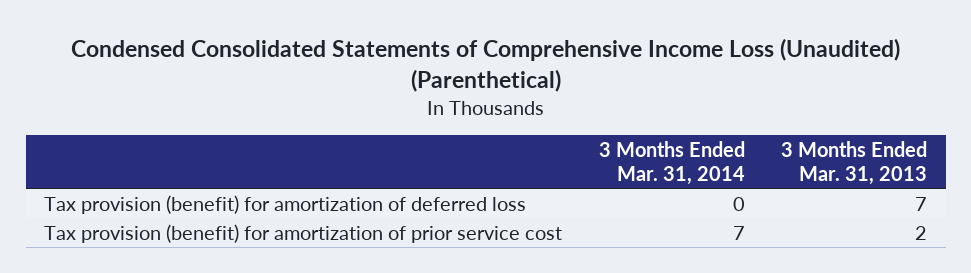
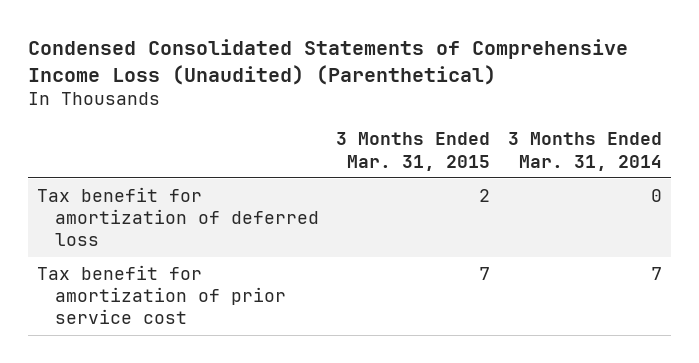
[781,140,928,186] 3 Months Ended Mar. 31, 2013 -> none
none -> [336,132,491,171] 3 Months Ended Mar. 31, 2015
[43,194,526,214] Tax provision (benefit) for amortization of deferred loss -> [37,186,319,247] Tax benefit for amortization of deferred loss
[43,223,562,243] Tax provision (benefit) for amortization of prior service cost -> [37,264,286,325] Tax benefit for amortization of prior service cost

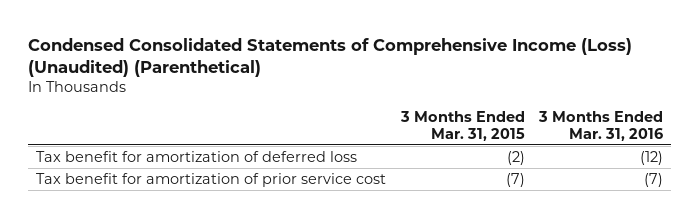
[28,39,629,86] Condensed Consolidated Statements of Comprehensive Income Loss (Unaudited) (Parenthetical) -> [28,37,633,77] Condensed Consolidated Statements of Comprehensive Income (Loss) (Unaudited) (Parenthetical)
[508,132,663,171] 3 Months Ended Mar. 31, 2014 -> none
none -> [538,111,664,142] 3 Months Ended Mar. 31, 2016
[479,188,491,202] 2 -> [506,150,525,165] (2)
[479,266,491,280] 7 -> [505,172,525,187] (7)

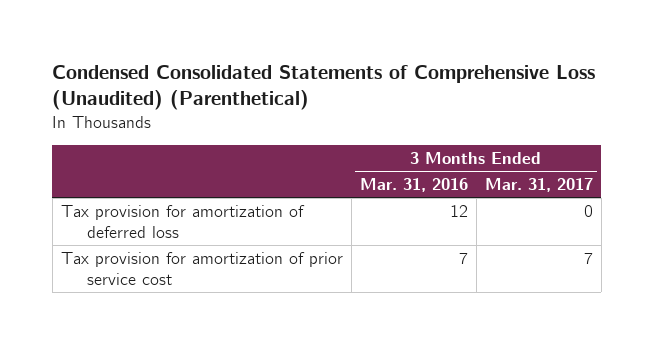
[28,37,633,77] Condensed Consolidated Statements of Comprehensive Income (Loss) (Unaudited) (Parenthetical) -> [52,64,596,111] Condensed Consolidated Statements of Comprehensive Loss (Unaudited) (Parenthetical)
[399,111,525,142] 3 Months Ended Mar. 31, 2015 -> none
none -> [484,178,593,193] Mar. 31, 2017
[35,150,357,162] Tax benefit for amortization of deferred loss -> [60,204,305,238] Tax provision for amortization of deferred loss
[640,150,664,165] (12) -> [449,204,468,217] 12
[35,172,386,187] Tax benefit for amortization of prior service cost -> [60,251,343,285] Tax provision for amortization of prior service cost
[644,172,664,187] (7) -> [458,252,468,264] 7

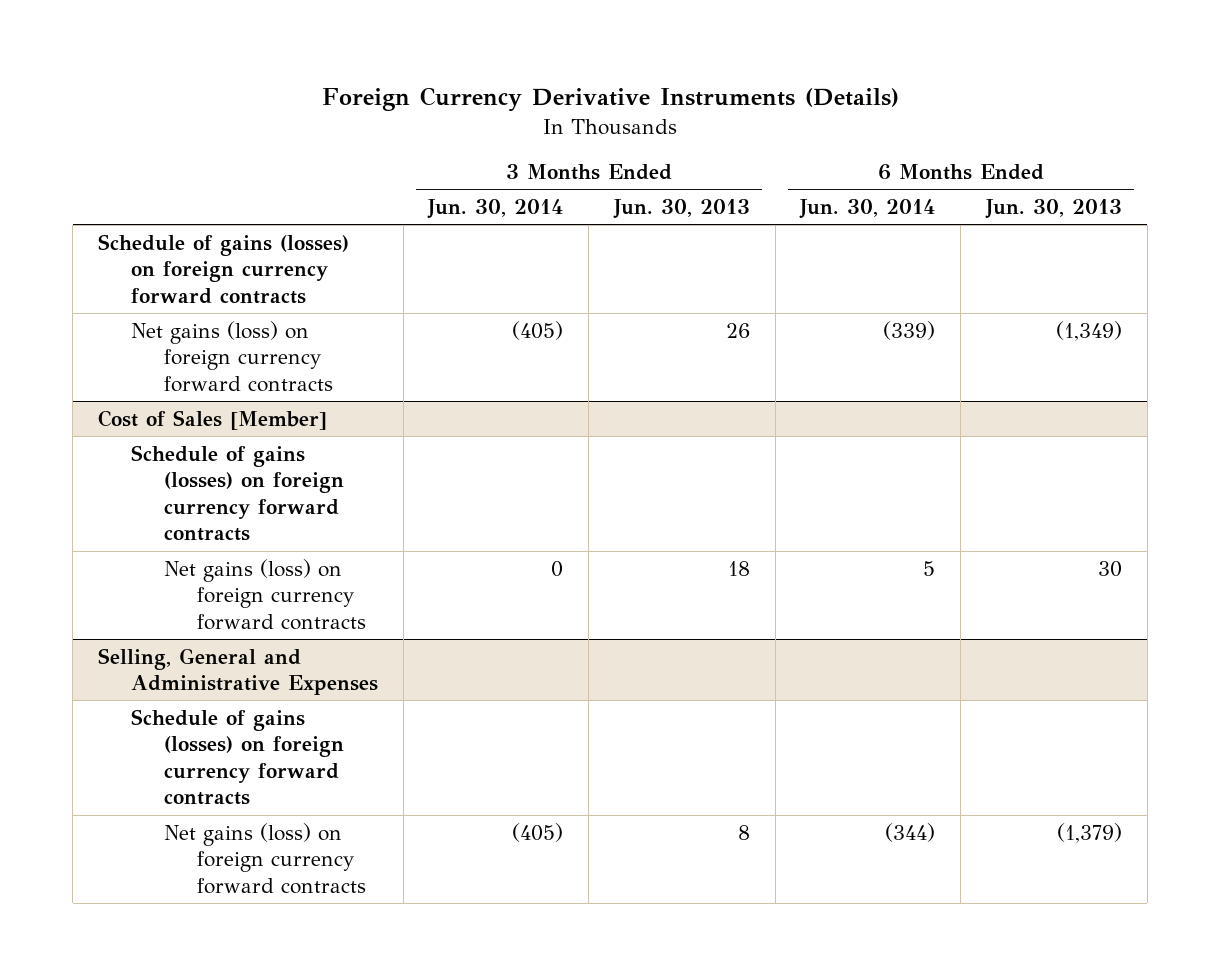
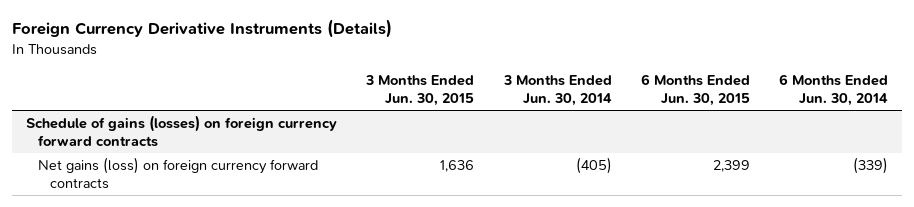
[612,199,750,220] Jun. 30, 2013 -> none
[984,199,1122,220] Jun. 30, 2013 -> none
none -> [365,74,475,107] 3 Months Ended Jun. 30, 2015
none -> [640,73,750,107] 6 Months Ended Jun. 30, 2015
[98,409,328,430] Cost of Sales [Member] -> none
[130,444,344,542] Schedule of gains (losses) on foreign currency forward contracts -> none
[163,558,366,630] Net gains (loss) on foreign currency forward contracts -> none
[98,647,378,696] Selling, General and Administrative Expenses -> none
[130,708,344,806] Schedule of gains (losses) on foreign currency forward contracts -> none
[163,822,366,894] Net gains (loss) on foreign currency forward contracts -> none

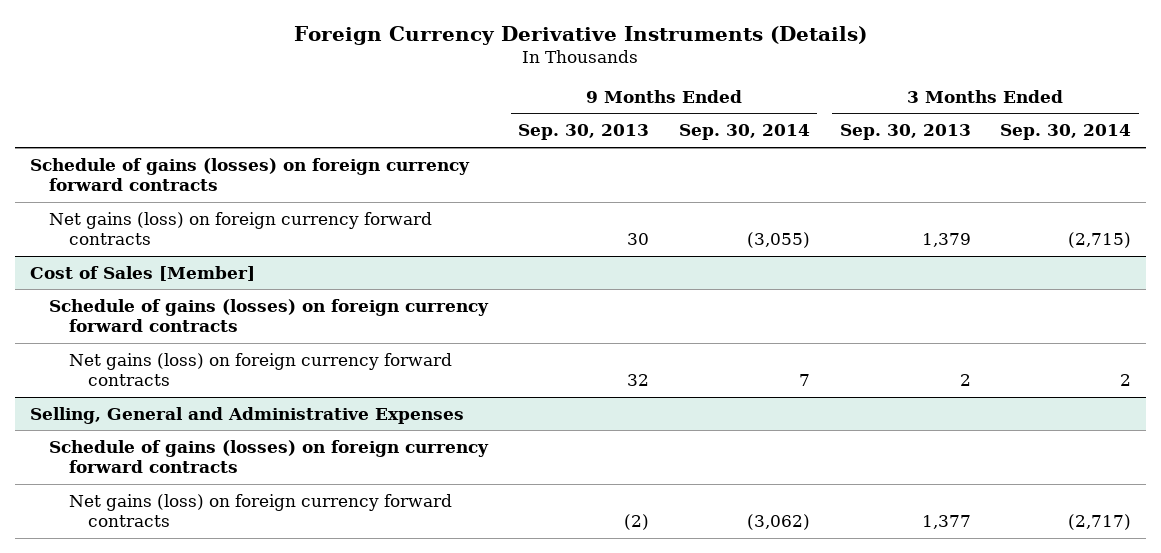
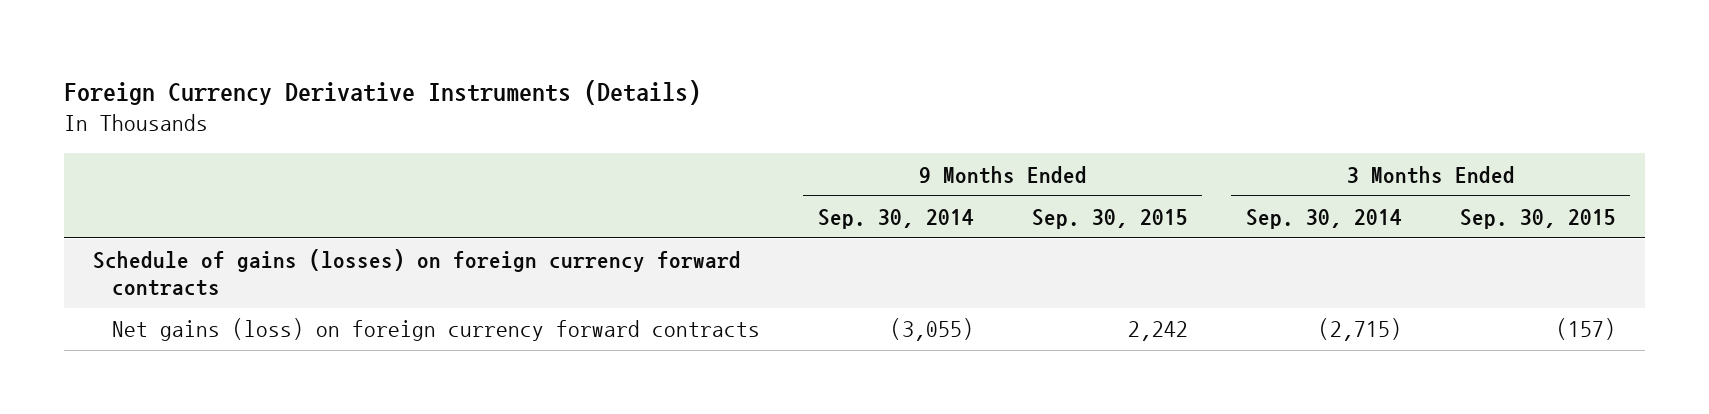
[517,124,649,141] Sep. 30, 2013 -> none
[839,124,971,141] Sep. 30, 2013 -> none
none -> [1031,209,1188,230] Sep. 30, 2015
none -> [1459,209,1616,230] Sep. 30, 2015
[29,265,255,281] Cost of Sales [Member] -> none
[49,298,490,332] Schedule of gains (losses) on foreign currency forward contracts -> none
[68,352,452,386] Net gains (loss) on foreign currency forward contracts -> none
[29,406,464,424] Selling, General and Administrative Expenses -> none
[49,439,490,473] Schedule of gains (losses) on foreign currency forward contracts -> none
[68,493,452,527] Net gains (loss) on foreign currency forward contracts -> none

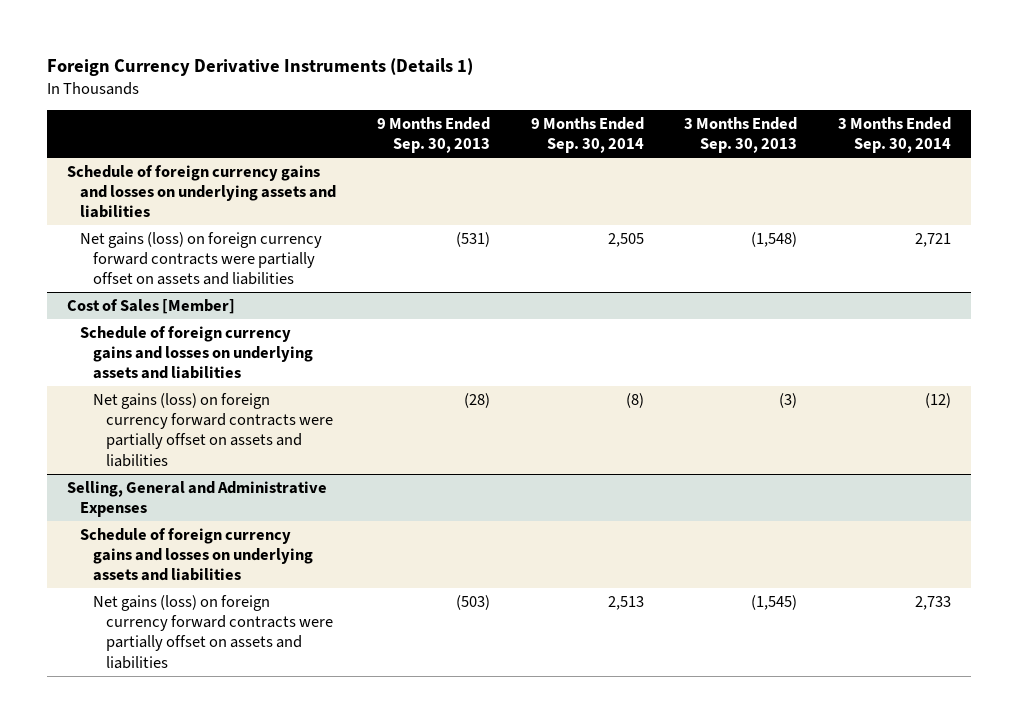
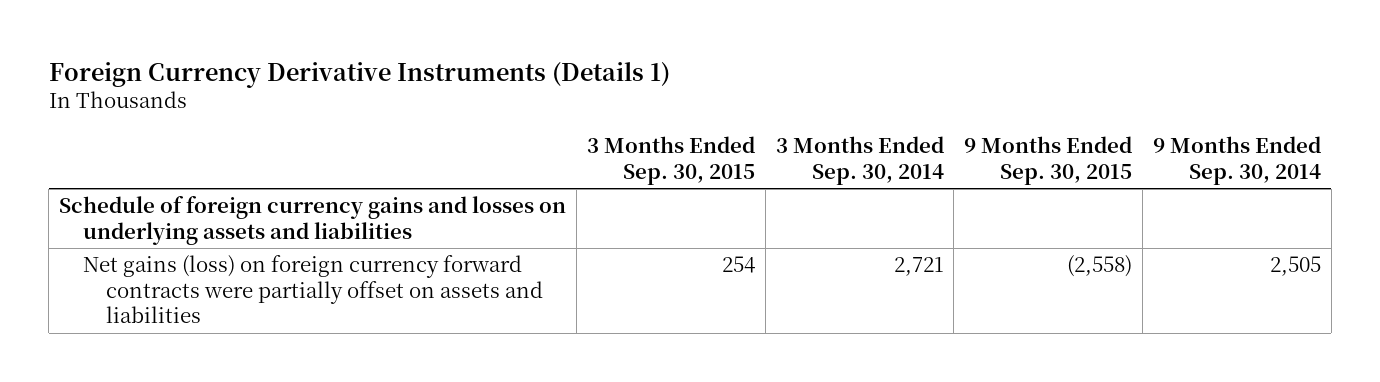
[376,116,490,154] 9 Months Ended Sep. 30, 2013 -> none
[684,116,798,154] 3 Months Ended Sep. 30, 2013 -> none
none -> [586,136,755,185] 3 Months Ended Sep. 30, 2015
none -> [964,136,1133,185] 9 Months Ended Sep. 30, 2015
[66,298,235,314] Cost of Sales [Member] -> none
[80,325,314,380] Schedule of foreign currency gains and losses on underlying assets and liabilities -> none
[93,392,334,467] Net gains (loss) on foreign currency forward contracts were partially offset on assets and liabilities -> none
[66,480,327,518] Selling, General and Administrative Expenses -> none
[80,527,314,582] Schedule of foreign currency gains and losses on underlying assets and liabilities -> none
[93,594,334,669] Net gains (loss) on foreign currency forward contracts were partially offset on assets and liabilities -> none

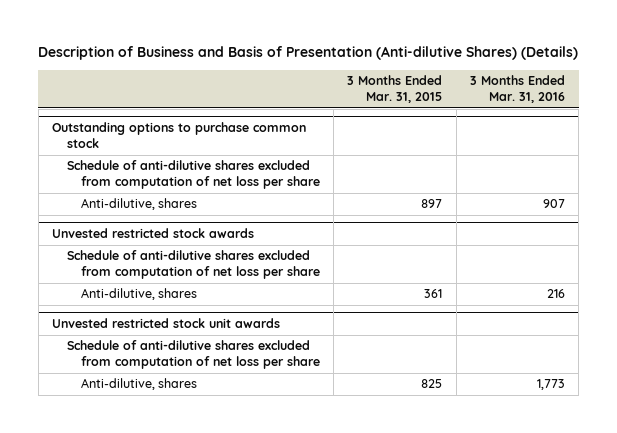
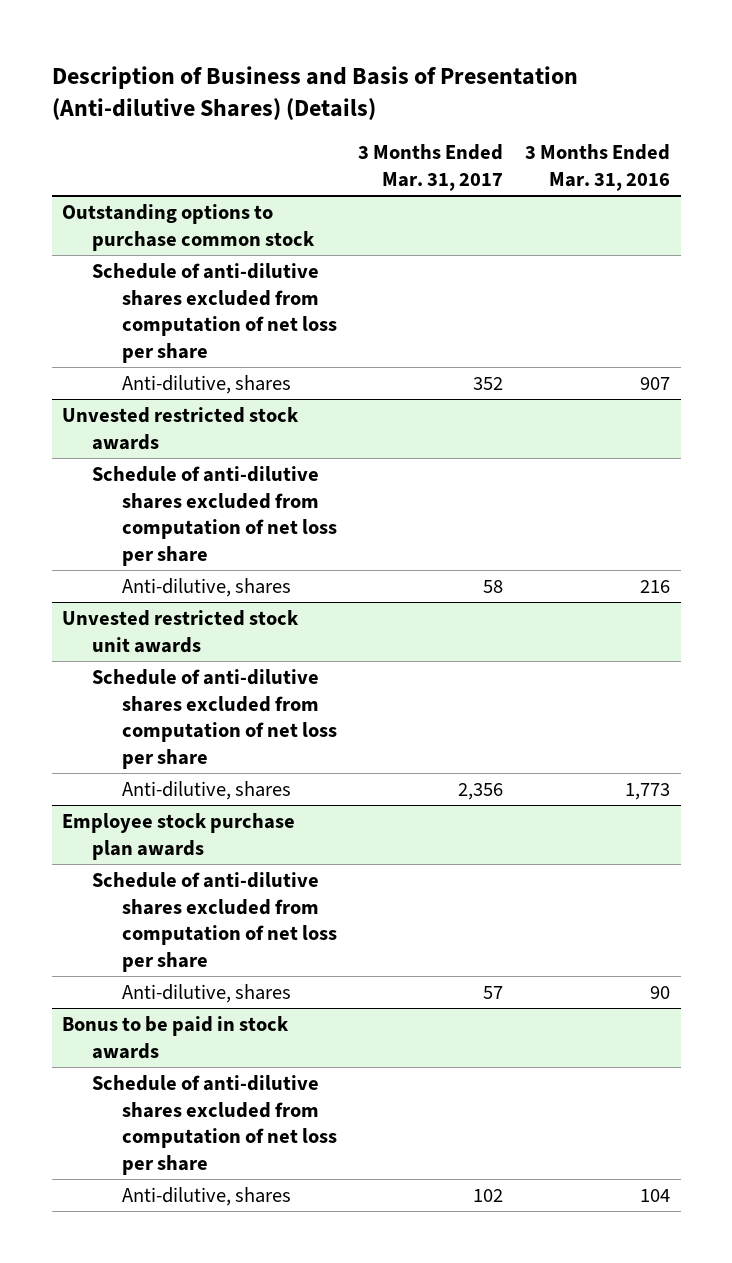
[347,75,443,103] 3 Months Ended Mar. 31, 2015 -> none
none -> [358,144,504,192] 3 Months Ended Mar. 31, 2017
none -> [62,812,296,860] Employee stock purchase plan awards
none -> [92,871,337,972] Schedule of anti-dilutive shares excluded from computation of net loss per share
none -> [121,983,291,1003] Anti-dilutive, shares
none -> [62,1015,290,1059] Bonus to be paid in stock awards
none -> [92,1074,337,1175] Schedule of anti-dilutive shares excluded from computation of net loss per share
none -> [121,1186,291,1206] Anti-dilutive, shares

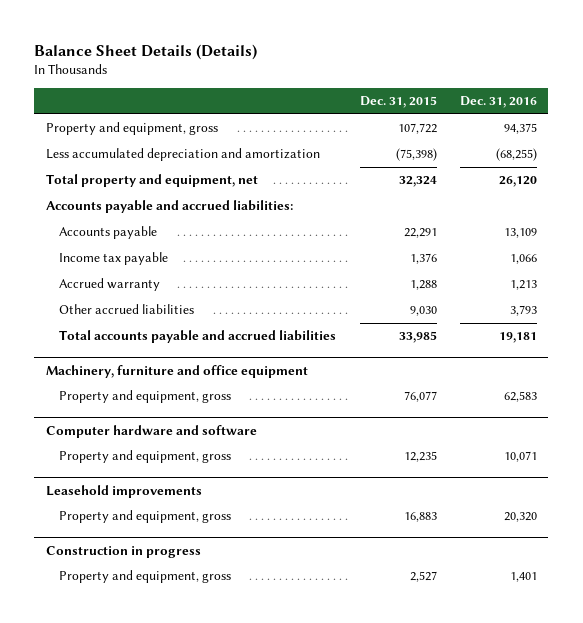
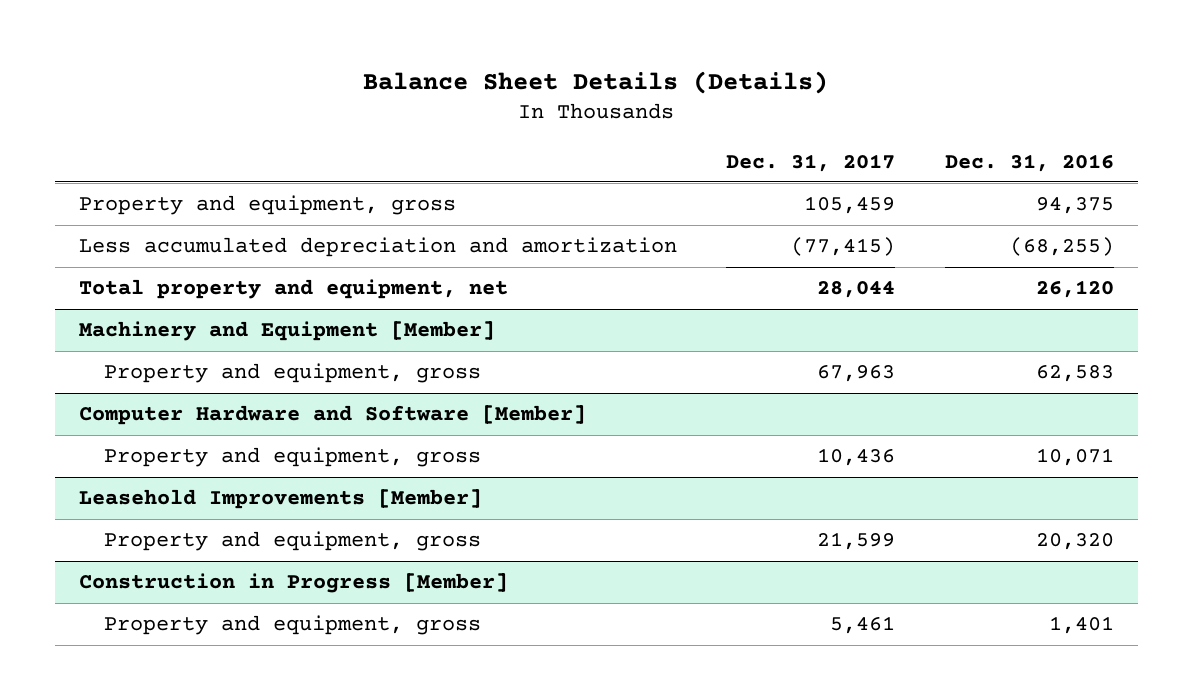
[359,96,437,109] Dec. 31, 2015 -> none
none -> [726,153,896,172] Dec. 31, 2017
[46,200,294,214] Accounts payable and accrued liabilities: -> none
[59,226,158,240] Accounts payable -> none
[59,252,169,266] Income tax payable -> none
[59,278,161,292] Accrued warranty -> none
[59,304,195,315] Other accrued liabilities -> none
[59,330,337,344] Total accounts payable and accrued liabilities -> none
[46,365,309,379] Machinery, furniture and office equipment -> [79,321,496,342] Machinery and Equipment [Member]
[46,425,258,439] Computer hardware and software -> [79,405,587,426] Computer Hardware and Software [Member]
[46,485,203,499] Leasehold improvements -> [79,489,483,510] Leasehold Improvements [Member]
[46,546,202,559] Construction in progress -> [79,573,509,594] Construction in Progress [Member]

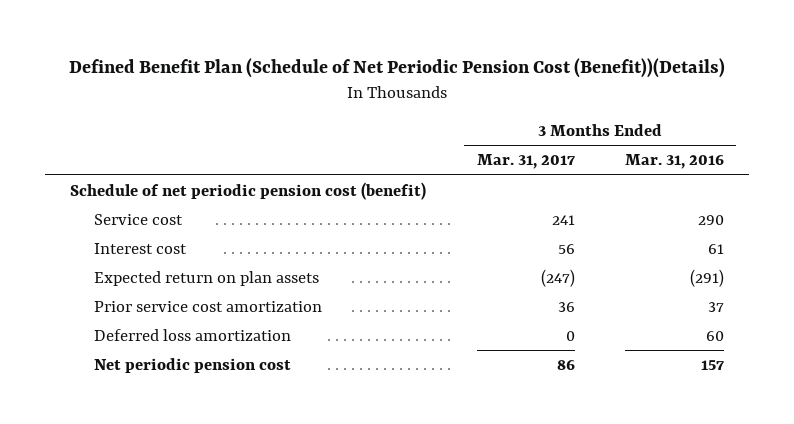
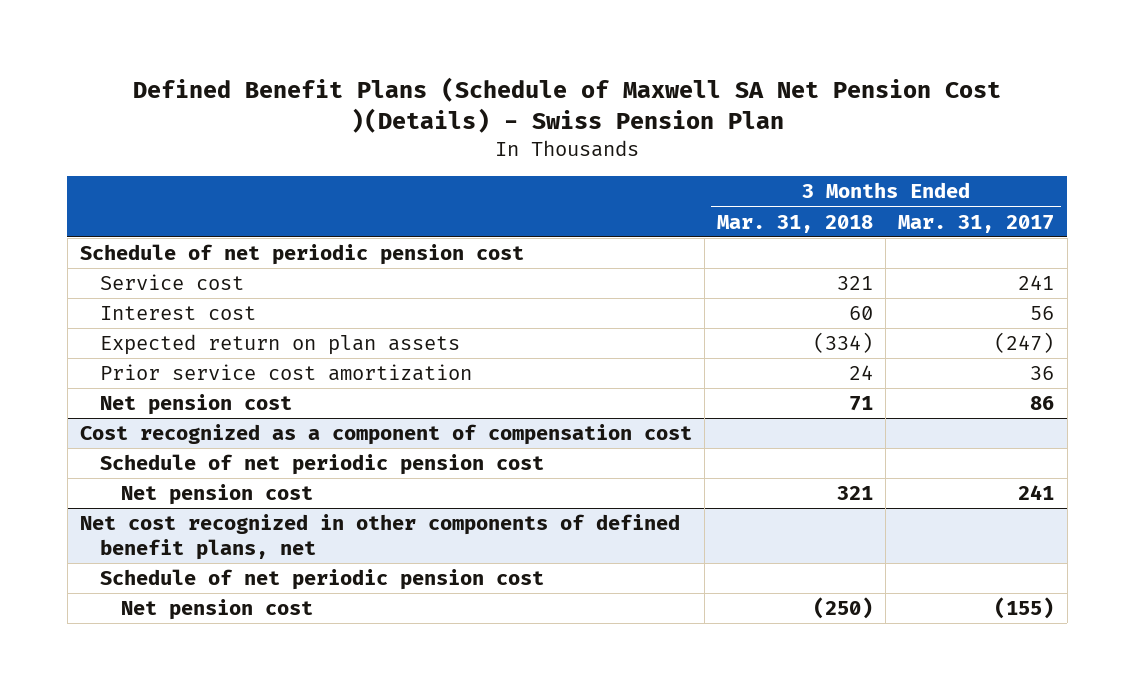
[69,58,726,79] Defined Benefit Plan (Schedule of Net Periodic Pension Cost (Benefit))(Details) -> [133,77,1002,134] Defined Benefit Plans (Schedule of Maxwell SA Net Pension Cost )(Details) - Swiss Pension Plan
[624,154,724,170] Mar. 31, 2016 -> none
none -> [717,214,874,233] Mar. 31, 2018
[70,181,427,200] Schedule of net periodic pension cost (benefit) -> [79,244,524,266] Schedule of net periodic pension cost
[94,328,292,341] Deferred loss amortization -> none
[94,357,292,373] Net periodic pension cost -> [100,394,293,416] Net pension cost
none -> [79,424,692,446] Cost recognized as a component of compensation cost
none -> [100,454,545,476] Schedule of net periodic pension cost
none -> [120,484,313,506] Net pension cost
none -> [79,514,680,560] Net cost recognized in other components of defined benefit plans, net
none -> [100,569,545,591] Schedule of net periodic pension cost
none -> [120,599,313,621] Net pension cost

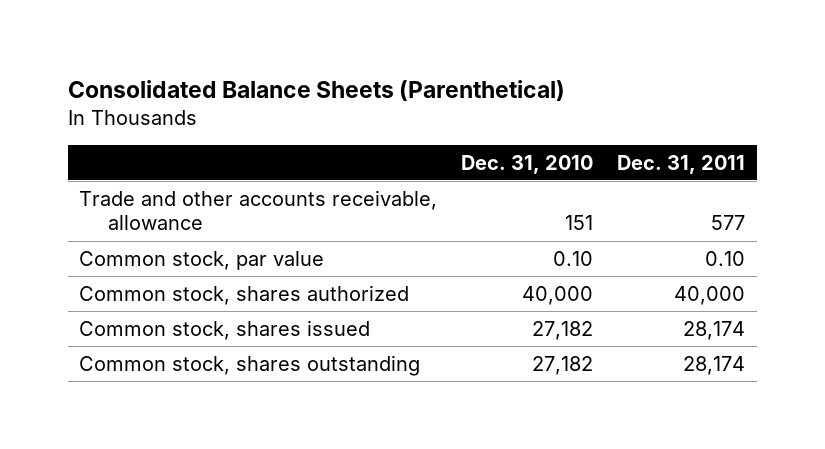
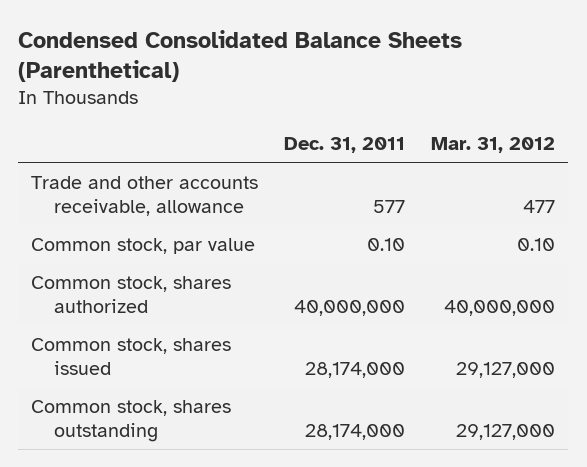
[67,80,565,102] Consolidated Balance Sheets (Parenthetical) -> [18,30,463,83] Condensed Consolidated Balance Sheets (Parenthetical)
[461,154,594,174] Dec. 31, 2010 -> none
none -> [431,136,556,153] Mar. 31, 2012
[674,285,746,305] 40,000 -> [294,299,406,316] 40,000,000
[683,320,746,340] 28,174 -> [305,361,406,378] 28,174,000
[683,355,746,375] 28,174 -> [305,423,406,440] 28,174,000

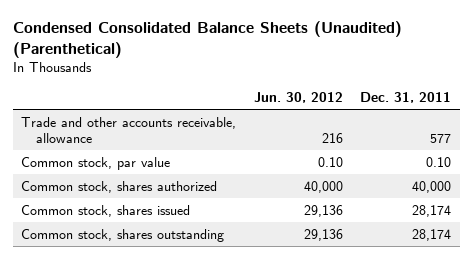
[18,30,463,83] Condensed Consolidated Balance Sheets (Parenthetical) -> [12,21,402,59] Condensed Consolidated Balance Sheets (Unaudited) (Parenthetical)
[431,136,556,153] Mar. 31, 2012 -> none
none -> [253,91,343,103] Jun. 30, 2012
[294,299,406,316] 40,000,000 -> [412,180,452,193] 40,000
[305,361,406,378] 28,174,000 -> [412,204,452,217] 28,174
[305,423,406,440] 28,174,000 -> [412,228,452,241] 28,174

